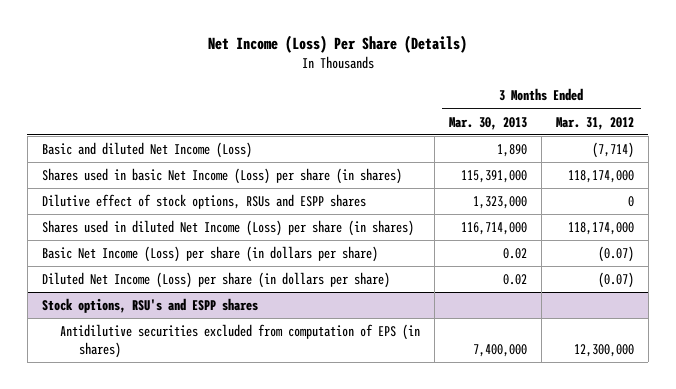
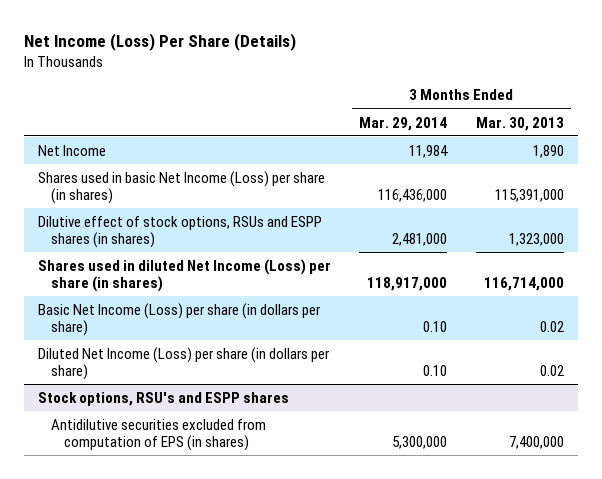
[555,116,634,130] Mar. 31, 2012 -> none
none -> [359,116,448,131] Mar. 29, 2014
[41,142,252,159] Basic and diluted Net Income (Loss) -> [37,144,106,156] Net Income
[41,194,366,210] Dilutive effect of stock options, RSUs and ESPP shares -> [37,215,322,248] Dilutive effect of stock options, RSUs and ESPP shares (in shares)

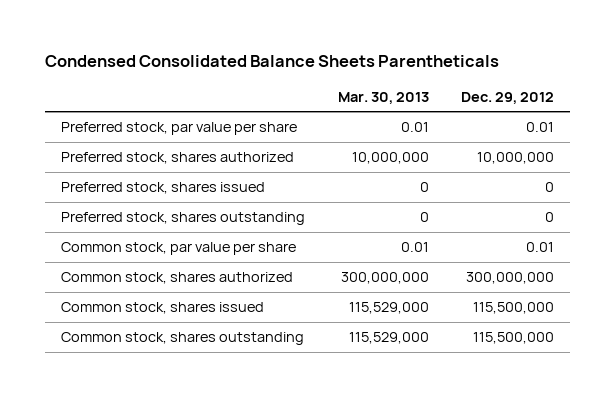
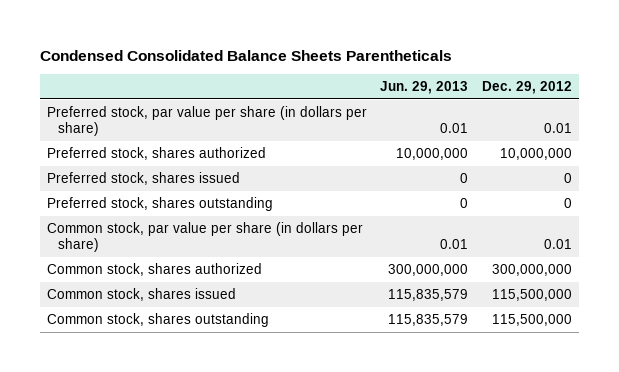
[337,91,429,104] Mar. 30, 2013 -> none
none -> [380,81,469,95] Jun. 29, 2013
[61,122,298,136] Preferred stock, par value per share -> [46,105,367,137] Preferred stock, par value per share (in dollars per share)
[61,242,297,256] Common stock, par value per share -> [46,221,363,253] Common stock, par value per share (in dollars per share)

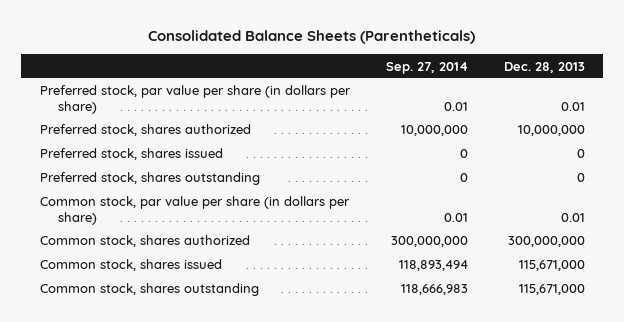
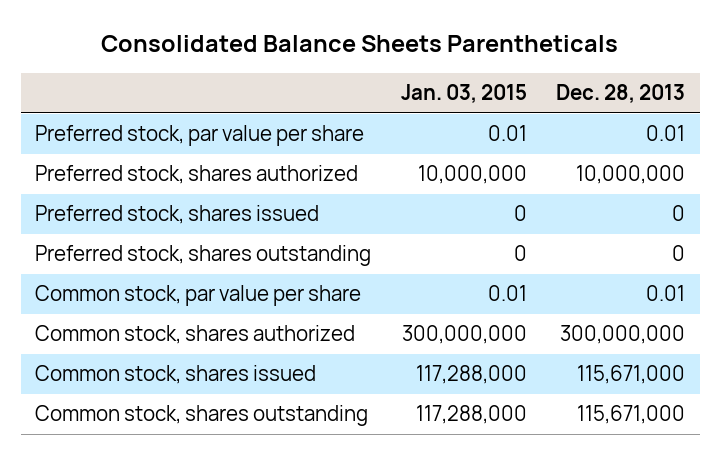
[148,30,476,45] Consolidated Balance Sheets (Parentheticals) -> [101,35,619,53] Consolidated Balance Sheets Parentheticals
[385,61,468,74] Sep. 27, 2014 -> none
none -> [400,84,527,104] Jan. 03, 2015
[39,85,351,115] Preferred stock, par value per share (in dollars per share) -> [35,125,365,147] Preferred stock, par value per share
[39,196,350,226] Common stock, par value per share (in dollars per share) -> [35,285,362,307] Common stock, par value per share

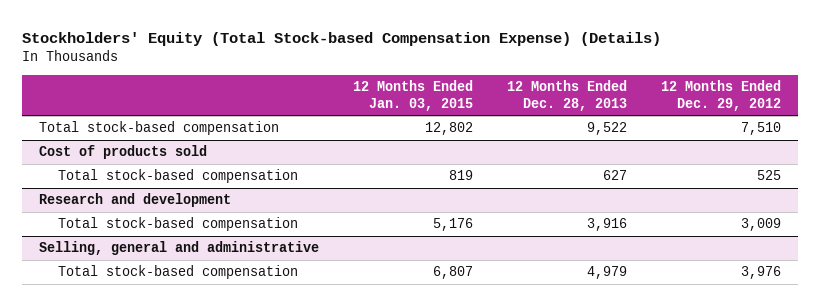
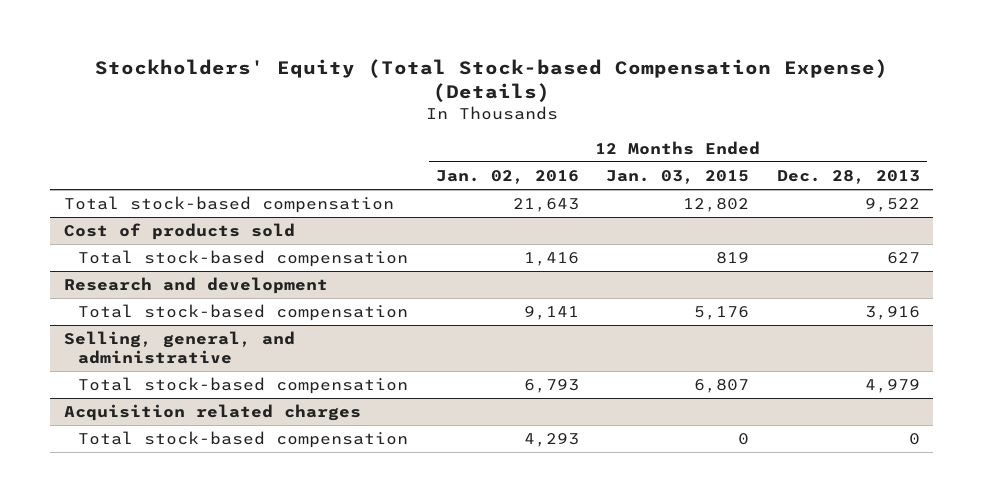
[661,80,782,111] 12 Months Ended Dec. 29, 2012 -> none
none -> [435,169,579,184] Jan. 02, 2016
[38,241,319,256] Selling, general and administrative -> [64,330,296,365] Selling, general, and administrative
none -> [64,403,362,421] Acquisition related charges
none -> [78,430,409,448] Total stock-based compensation

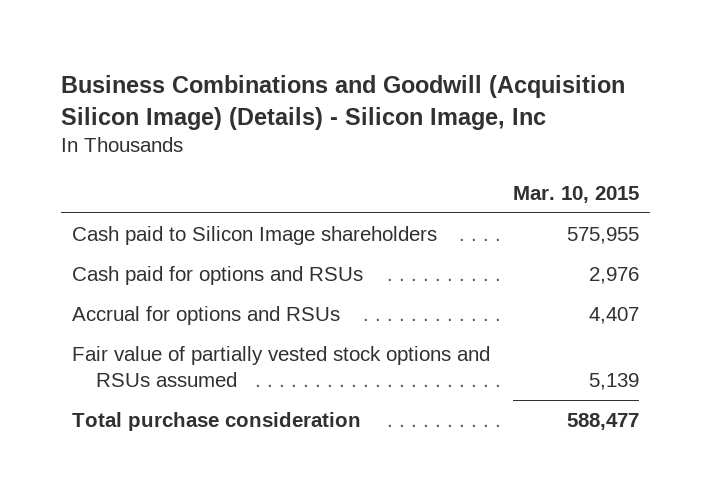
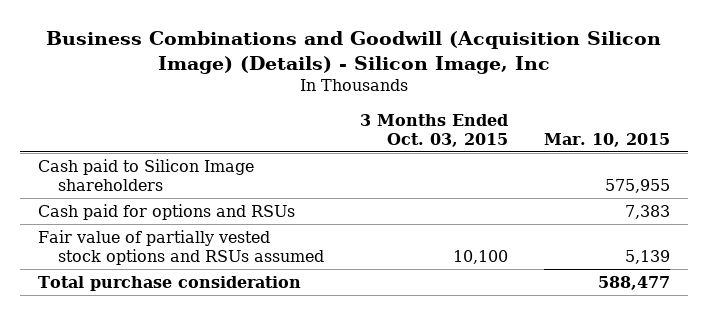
none -> [359,113,508,147] 3 Months Ended Oct. 03, 2015
[72,306,341,326] Accrual for options and RSUs -> none
[588,267,639,285] 2,976 -> [624,204,670,219] 7,383

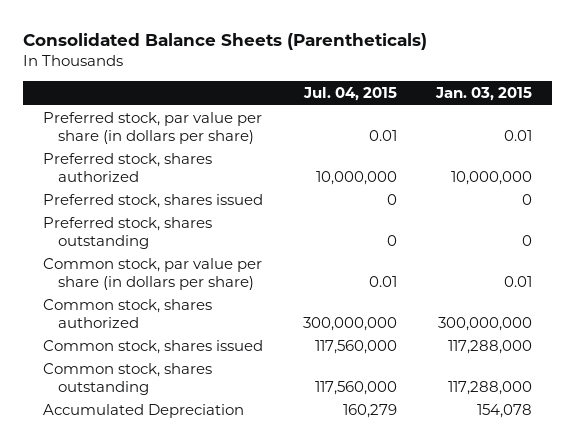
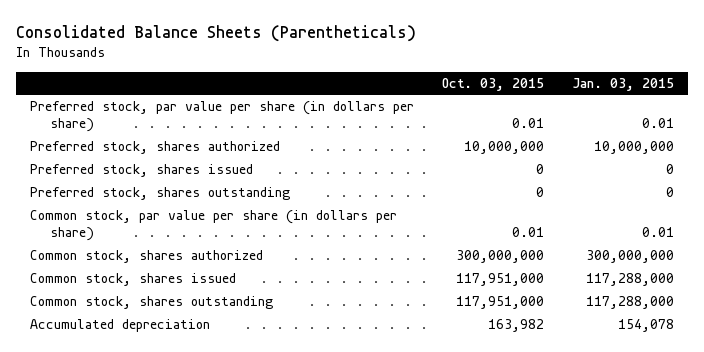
[302,87,397,102] Jul. 04, 2015 -> none
none -> [441,77,544,91] Oct. 03, 2015
[42,403,244,418] Accumulated Depreciation -> [30,319,211,333] Accumulated depreciation

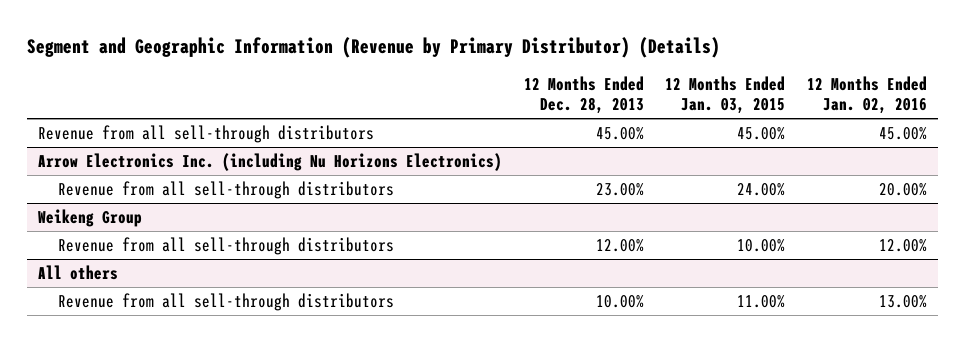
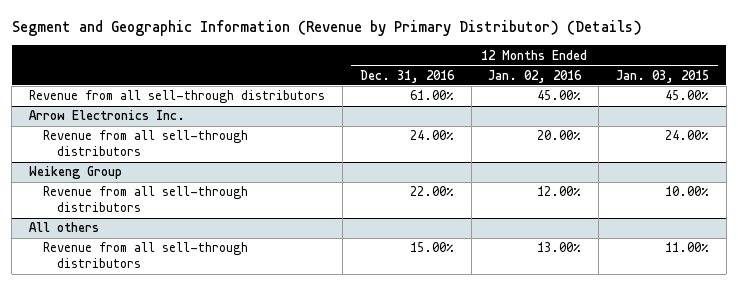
[523,76,644,115] 12 Months Ended Dec. 28, 2013 -> none
none -> [359,69,455,83] Dec. 31, 2016
[37,152,502,171] Arrow Electronics Inc. (including Nu Horizons Electronics) -> [29,110,186,121] Arrow Electronics Inc.

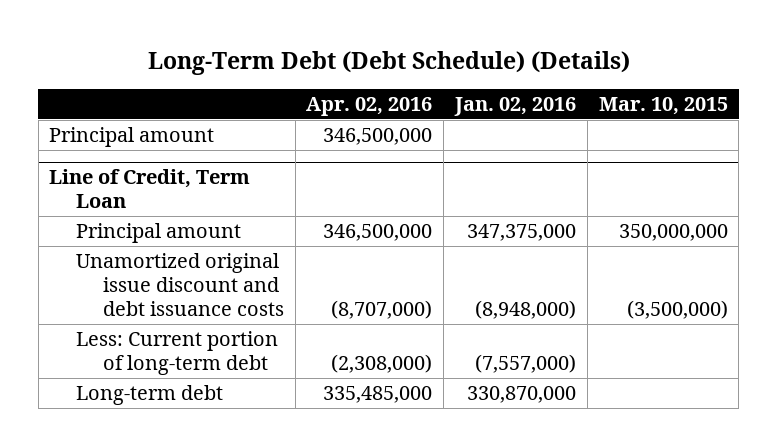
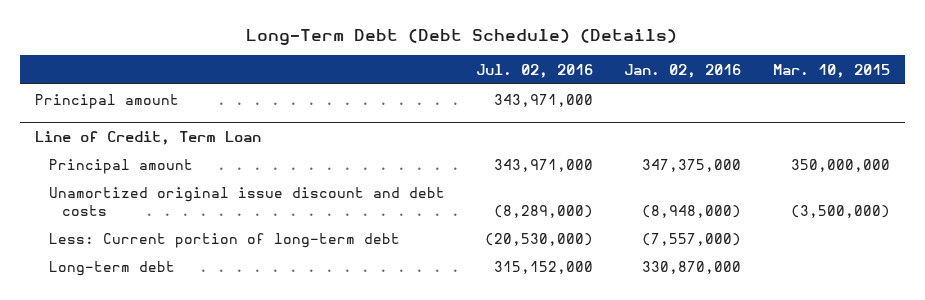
[306,96,433,116] Apr. 02, 2016 -> none
none -> [475,63,593,78] Jul. 02, 2016
[76,253,284,317] Unamortized original issue discount and debt issuance costs -> [48,186,445,216] Unamortized original issue discount and debt costs

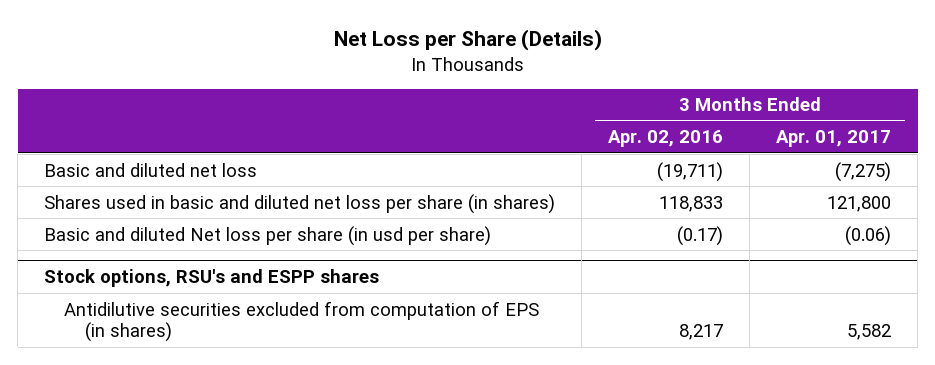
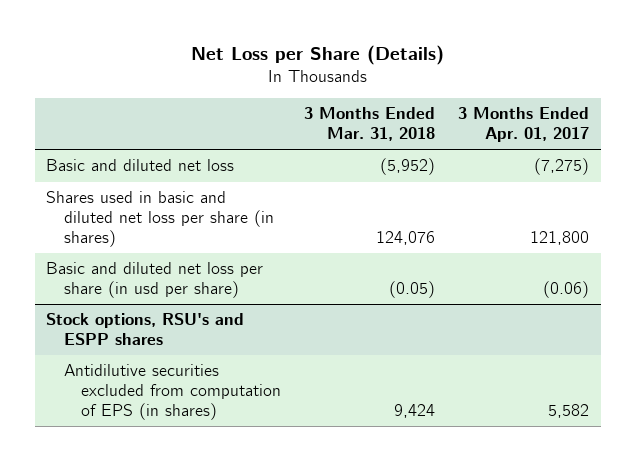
[608,130,724,148] Apr. 02, 2016 -> none
none -> [304,107,436,142] 3 Months Ended Mar. 31, 2018
[44,225,492,246] Basic and diluted Net loss per share (in usd per share) -> [46,262,264,298] Basic and diluted net loss per share (in usd per share)

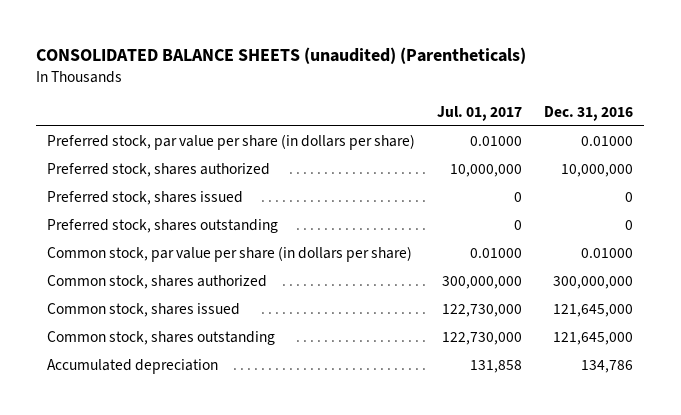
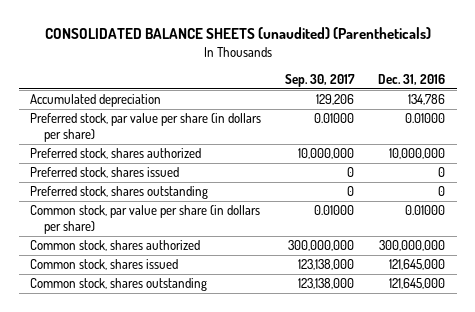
[437,105,523,121] Jul. 01, 2017 -> none
none -> [285,74,356,88] Sep. 30, 2017
[47,359,219,375] Accumulated depreciation -> [30,94,162,108] Accumulated depreciation

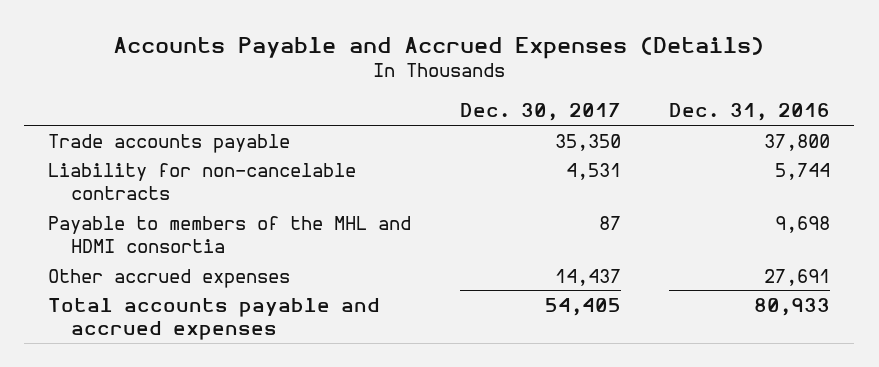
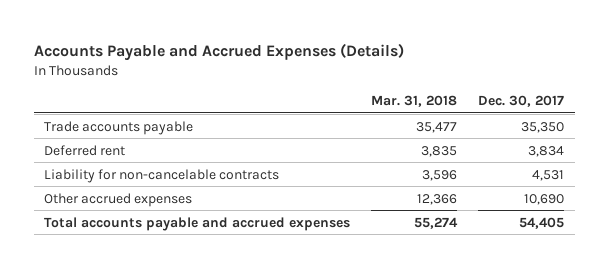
[669,103,831,122] Dec. 31, 2016 -> none
none -> [371,95,458,108] Mar. 31, 2018
none -> [44,144,126,156] Deferred rent
[48,215,412,254] Payable to members of the MHL and HDMI consortia -> none
[554,268,621,286] 14,437 -> [524,193,565,205] 10,690

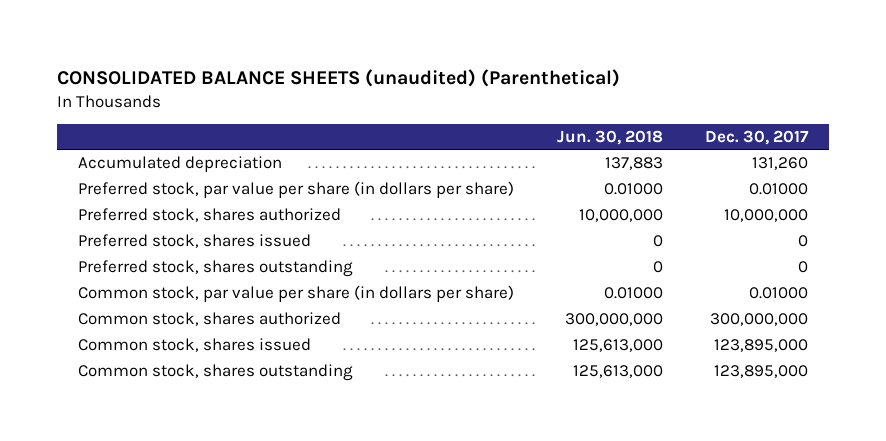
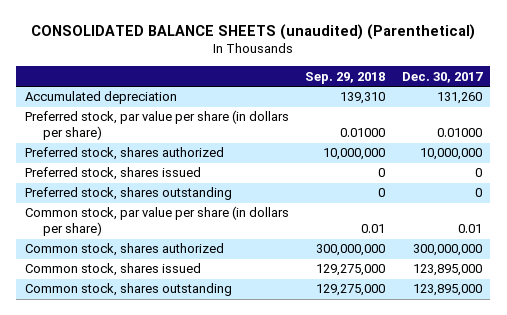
[556,129,663,145] Jun. 30, 2018 -> none
none -> [305,71,386,84] Sep. 29, 2018
[748,287,808,300] 0.01000 -> [457,224,482,234] 0.01

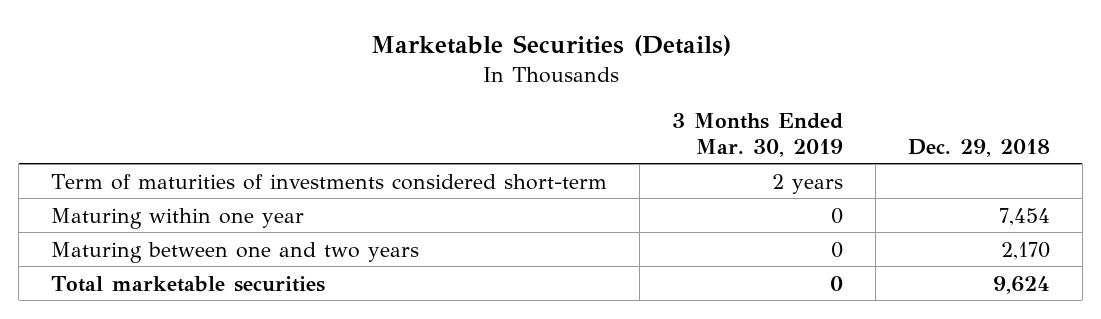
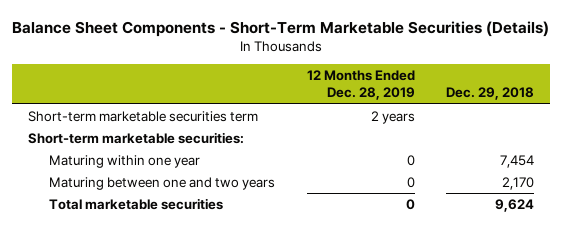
[370,34,731,56] Marketable Securities (Details) -> [12,20,550,37] Balance Sheet Components - Short-Term Marketable Securities (Details)
[672,113,844,157] 3 Months Ended Mar. 30, 2019 -> none
none -> [306,69,415,101] 12 Months Ended Dec. 28, 2019
[51,173,608,190] Term of maturities of investments considered short-term -> [27,110,258,122] Short-term marketable securities term
none -> [27,131,244,144] Short-term marketable securities:

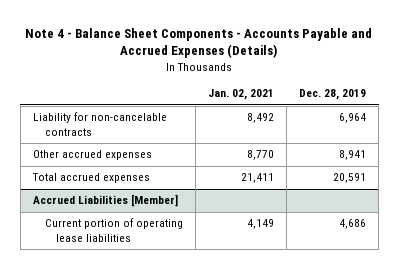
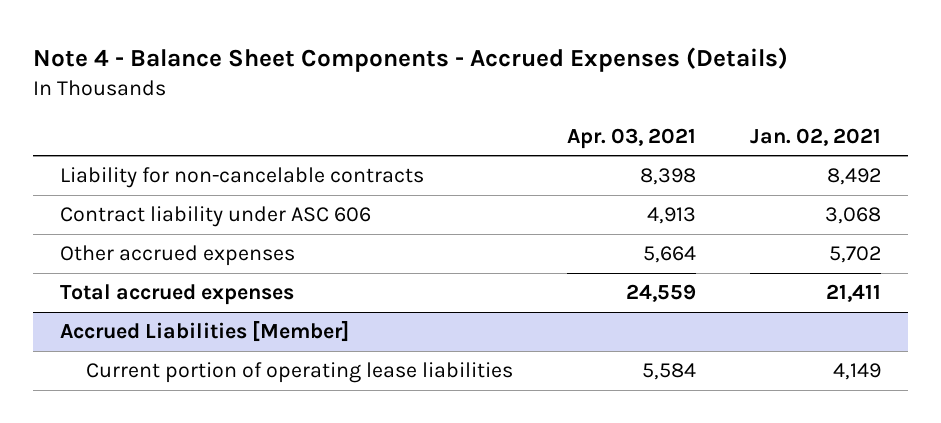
[25,27,373,59] Note 4 - Balance Sheet Components - Accounts Payable and Accrued Expenses (Details) -> [33,47,789,73] Note 4 - Balance Sheet Components - Accrued Expenses (Details)
[299,89,367,101] Dec. 28, 2019 -> none
none -> [566,127,696,149] Apr. 03, 2021
none -> [60,205,372,227] Contract liability under ASC 606
[246,150,274,161] 8,770 -> [828,245,881,263] 5,702

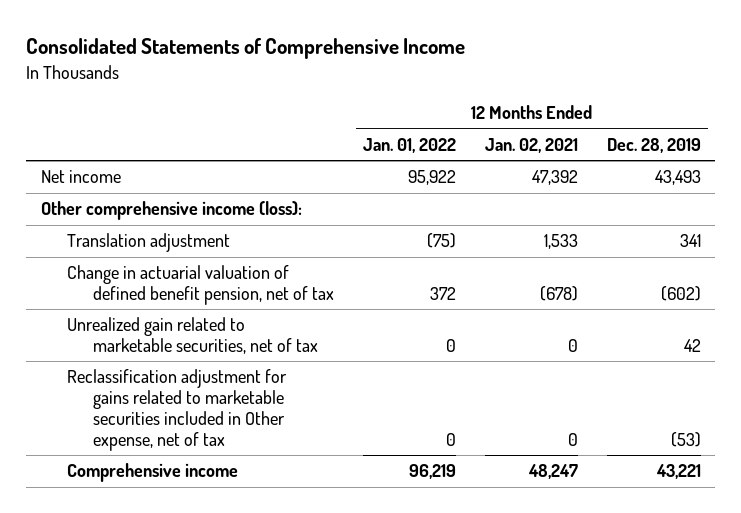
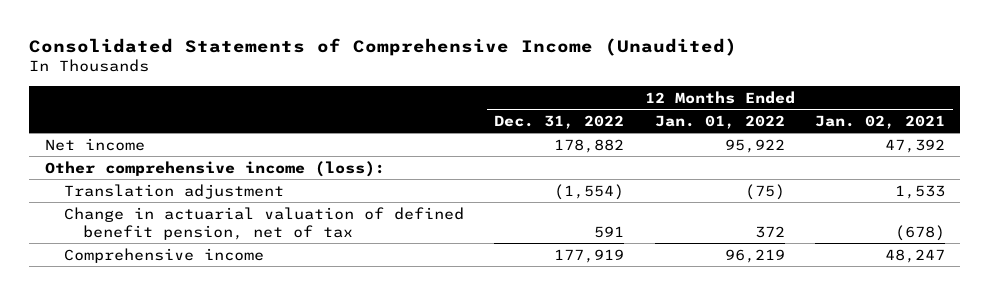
[26,38,466,60] Consolidated Statements of Comprehensive Income -> [29,37,738,56] Consolidated Statements of Comprehensive Income (Unaudited)
[606,137,701,153] Dec. 28, 2019 -> none
none -> [494,114,625,129] Dec. 31, 2022
[67,317,319,355] Unrealized gain related to marketable securities, net of tax -> none
[67,369,288,452] Reclassification adjustment for gains related to marketable securities included in Other expense, net of tax -> none

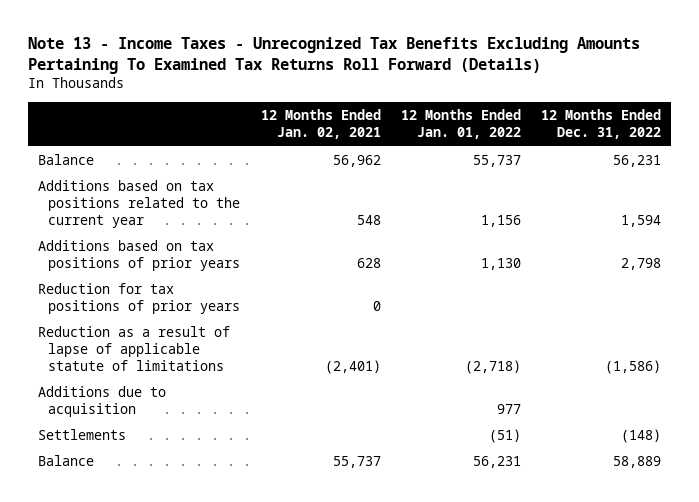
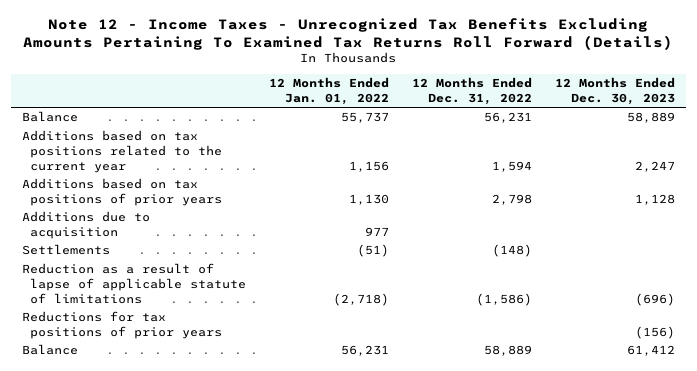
[27,36,640,75] Note 13 - Income Taxes - Unrecognized Tax Benefits Excluding Amounts Pertaining To Examined Tax Returns Roll Forward (Details) -> [23,17,674,50] Note 12 - Income Taxes - Unrecognized Tax Benefits Excluding Amounts Pertaining To Examined Tax Returns Roll Forward (Details)
[260,109,381,140] 12 Months Ended Jan. 02, 2021 -> none
none -> [554,77,675,105] 12 Months Ended Dec. 30, 2023
[37,283,241,315] Reduction for tax positions of prior years -> none
[37,326,230,371] Reduction as a result of lapse of applicable statute of limitations -> [21,263,247,304] Reduction as a result of lapse of applicable statute of limitations
none -> [21,311,223,340] Reductions for tax positions of prior years

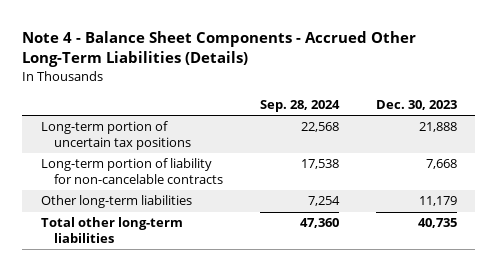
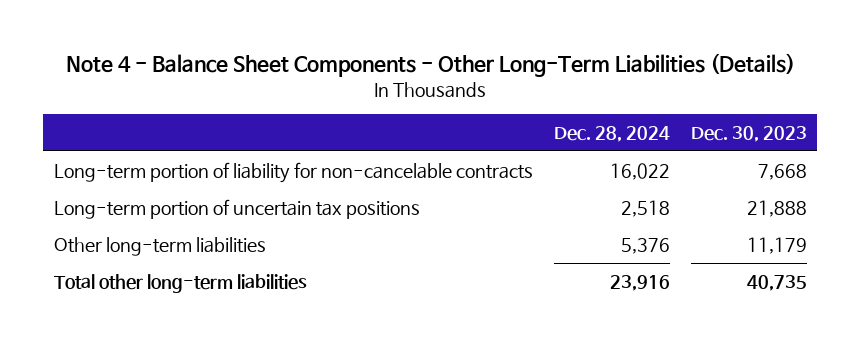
[22,30,417,68] Note 4 - Balance Sheet Components - Accrued Other Long-Term Liabilities (Details) -> [66,53,796,78] Note 4 - Balance Sheet Components - Other Long-Term Liabilities (Details)
[259,100,340,113] Sep. 28, 2024 -> none
none -> [553,125,670,142] Dec. 28, 2024
[40,121,192,150] Long-term portion of uncertain tax positions -> [53,198,420,219] Long-term portion of uncertain tax positions

